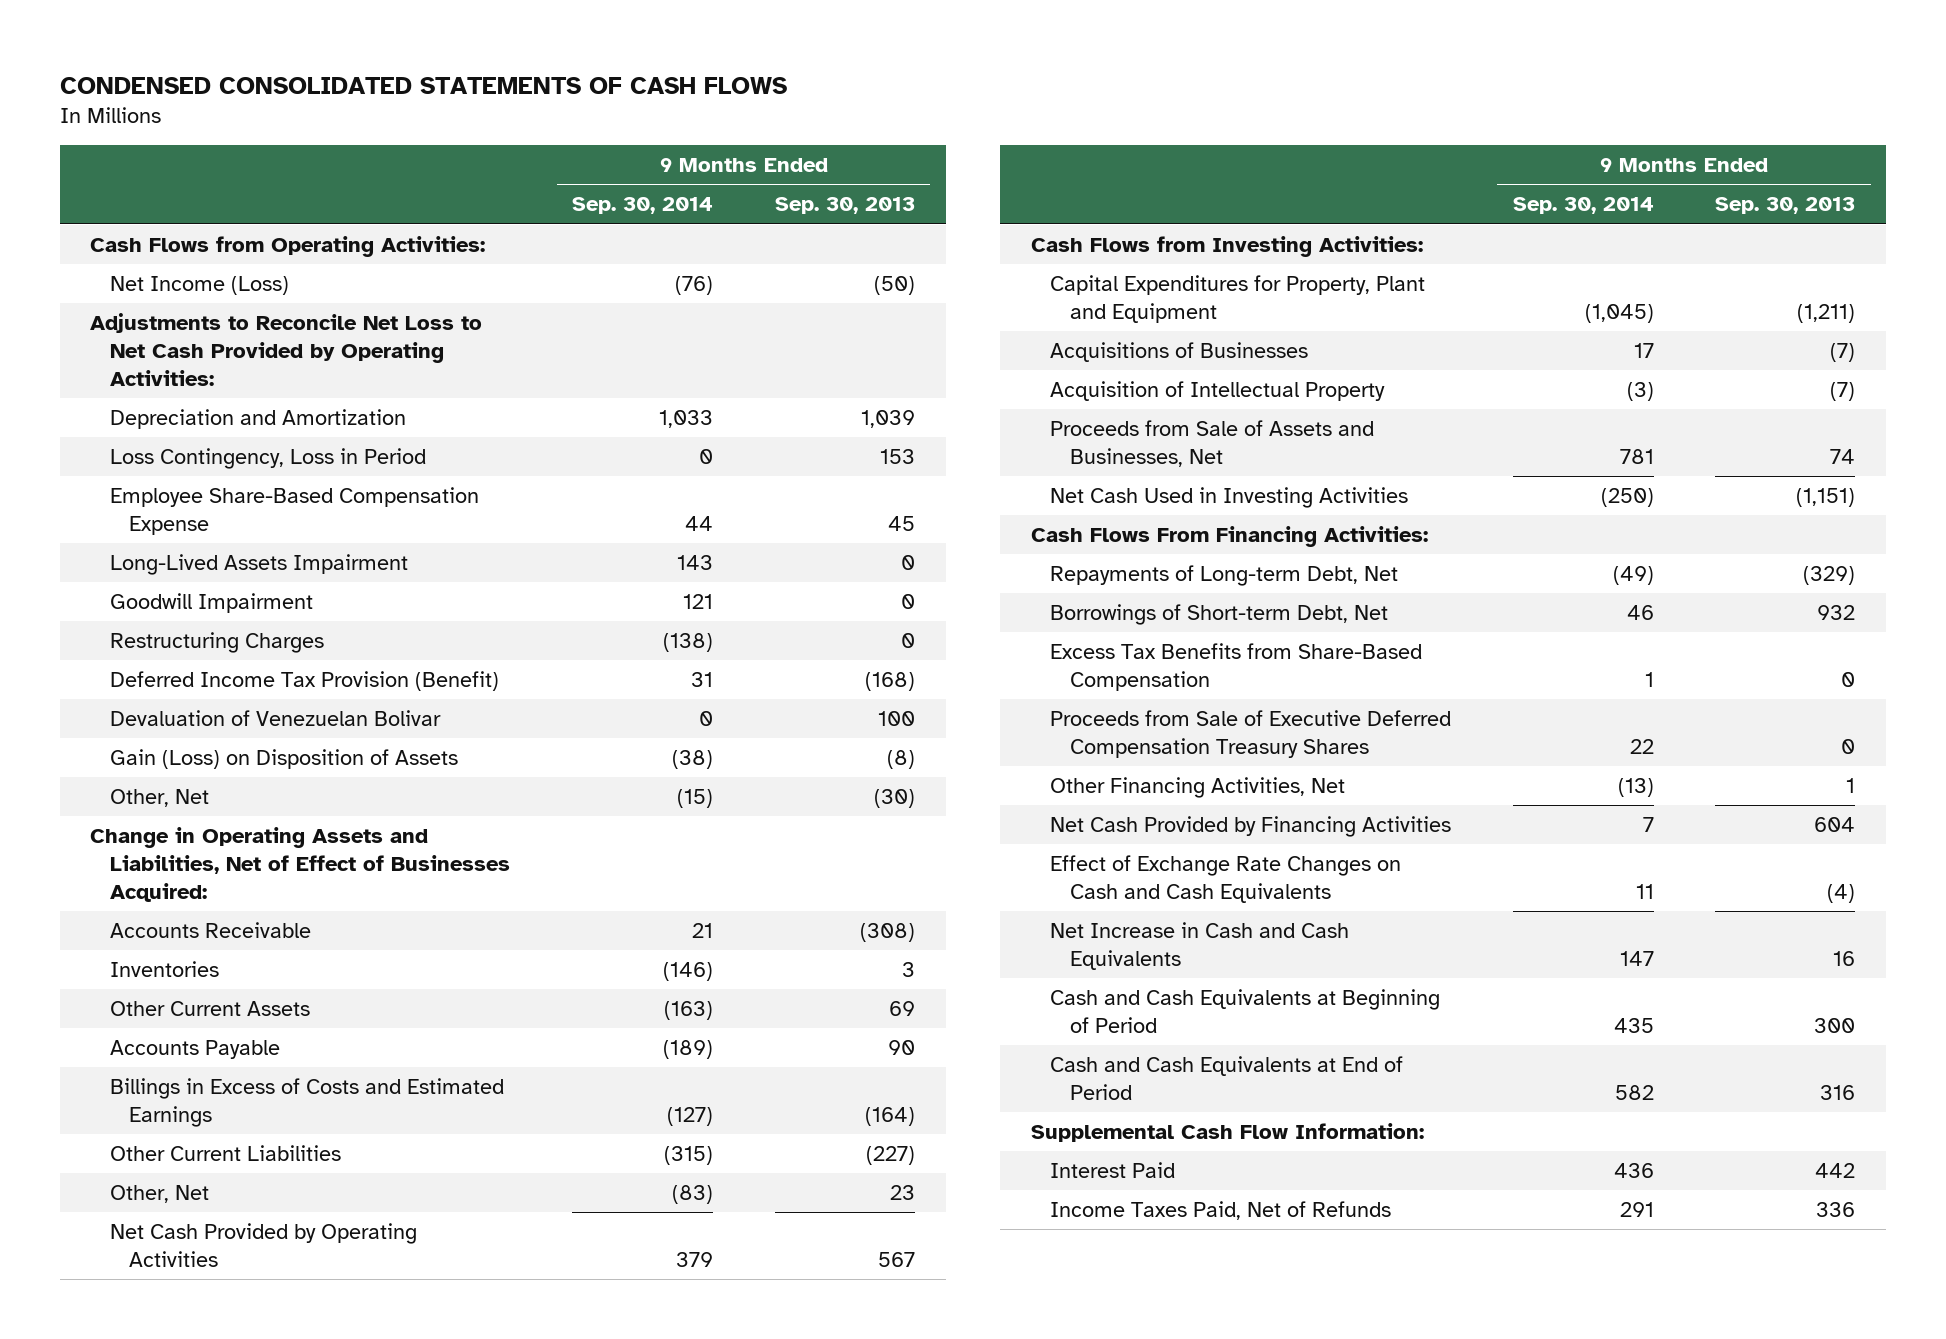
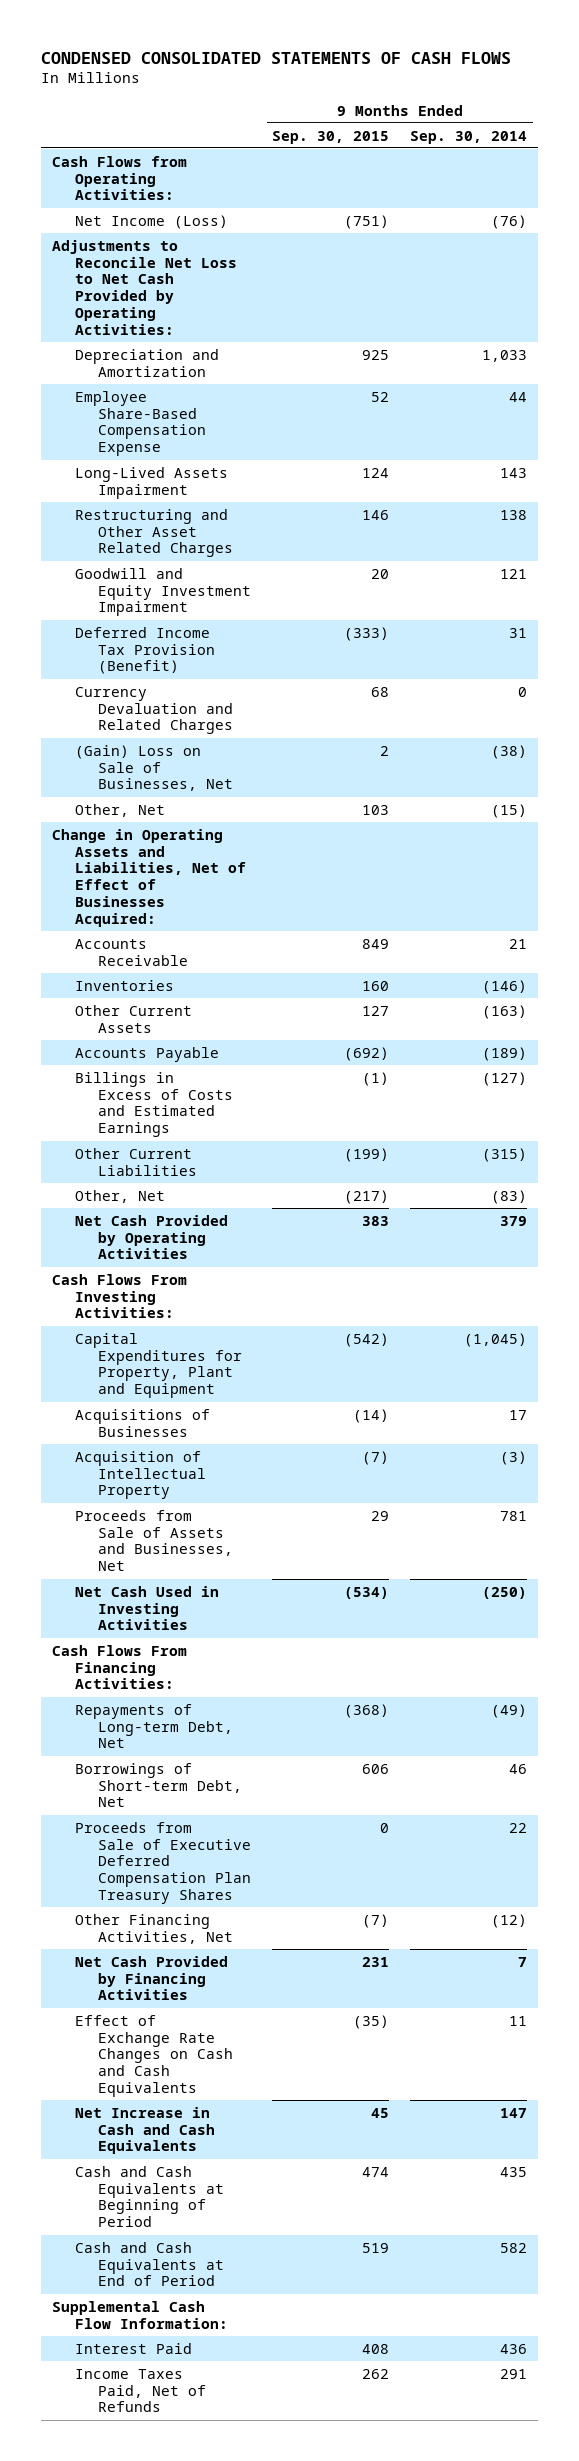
[774,197,915,215] Sep. 30, 2013 -> none
none -> [271,130,389,144] Sep. 30, 2015
[109,448,426,470] Loss Contingency, Loss in Period -> none
[109,632,324,654] Restructuring Charges -> none
none -> [74,508,233,558] Restructuring and Other Asset Related Charges
[109,593,313,614] Goodwill Impairment -> [74,567,251,617] Goodwill and Equity Investment Impairment
[109,710,441,727] Devaluation of Venezuelan Bolivar -> [74,686,233,735] Currency Devaluation and Related Charges
[109,749,458,770] Gain (Loss) on Disposition of Assets -> [74,744,233,792] (Gain) Loss on Sale of Businesses, Net
[1030,236,1423,258] Cash Flows from Investing Activities: -> [51,1273,187,1319] Cash Flows From Investing Activities:
[1050,643,1423,691] Excess Tax Benefits from Share-Based Compensation -> none
[1050,710,1452,758] Proceeds from Sale of Executive Deferred Compensation Treasury Shares -> [74,1821,251,1905] Proceeds from Sale of Executive Deferred Compensation Plan Treasury Shares
[1617,778,1654,798] (13) -> [491,1913,528,1928] (12)

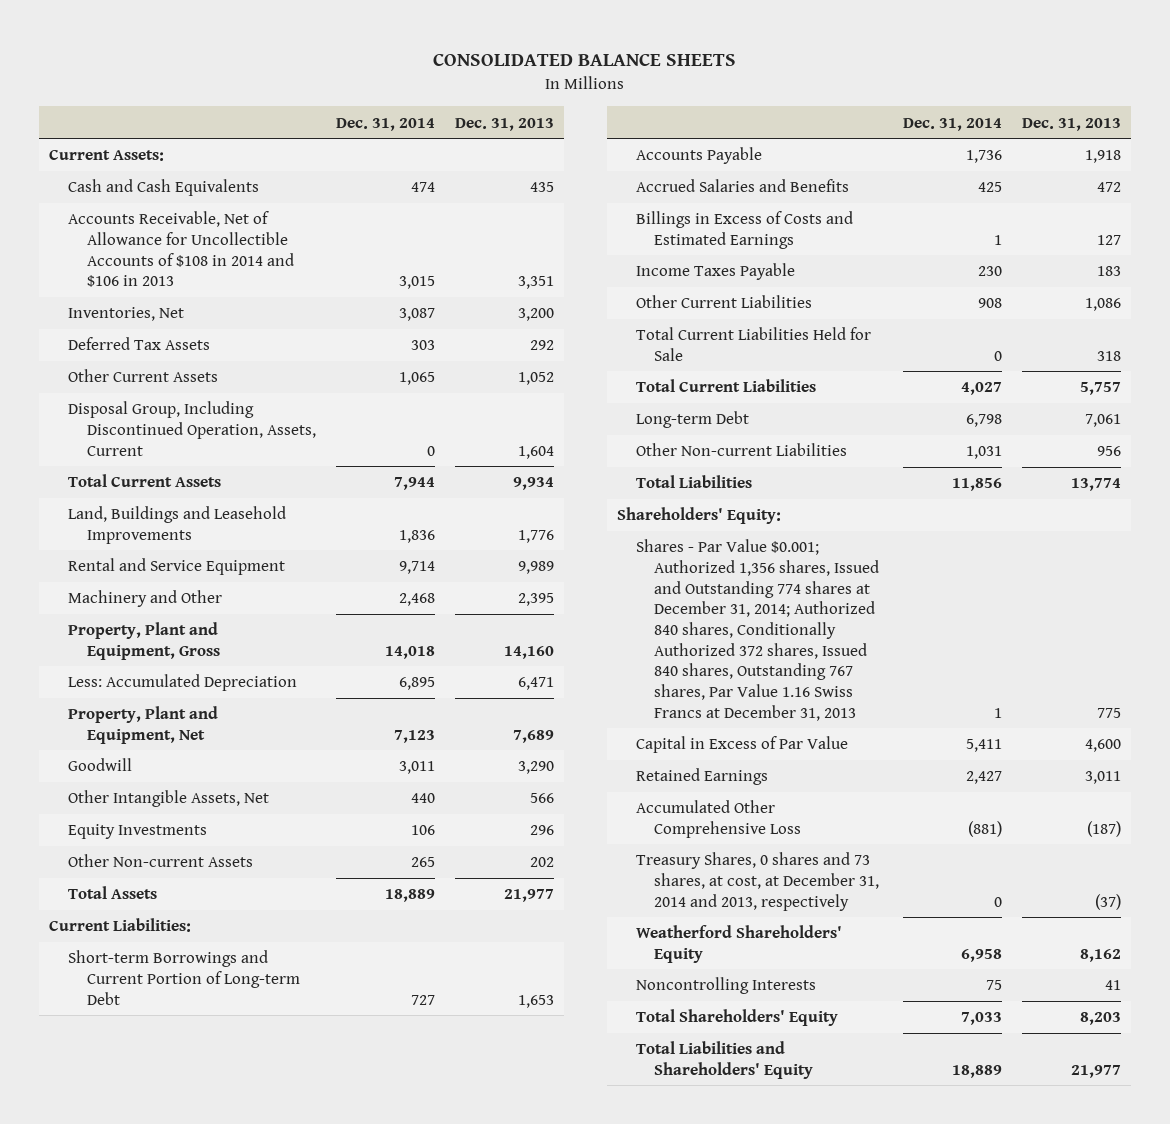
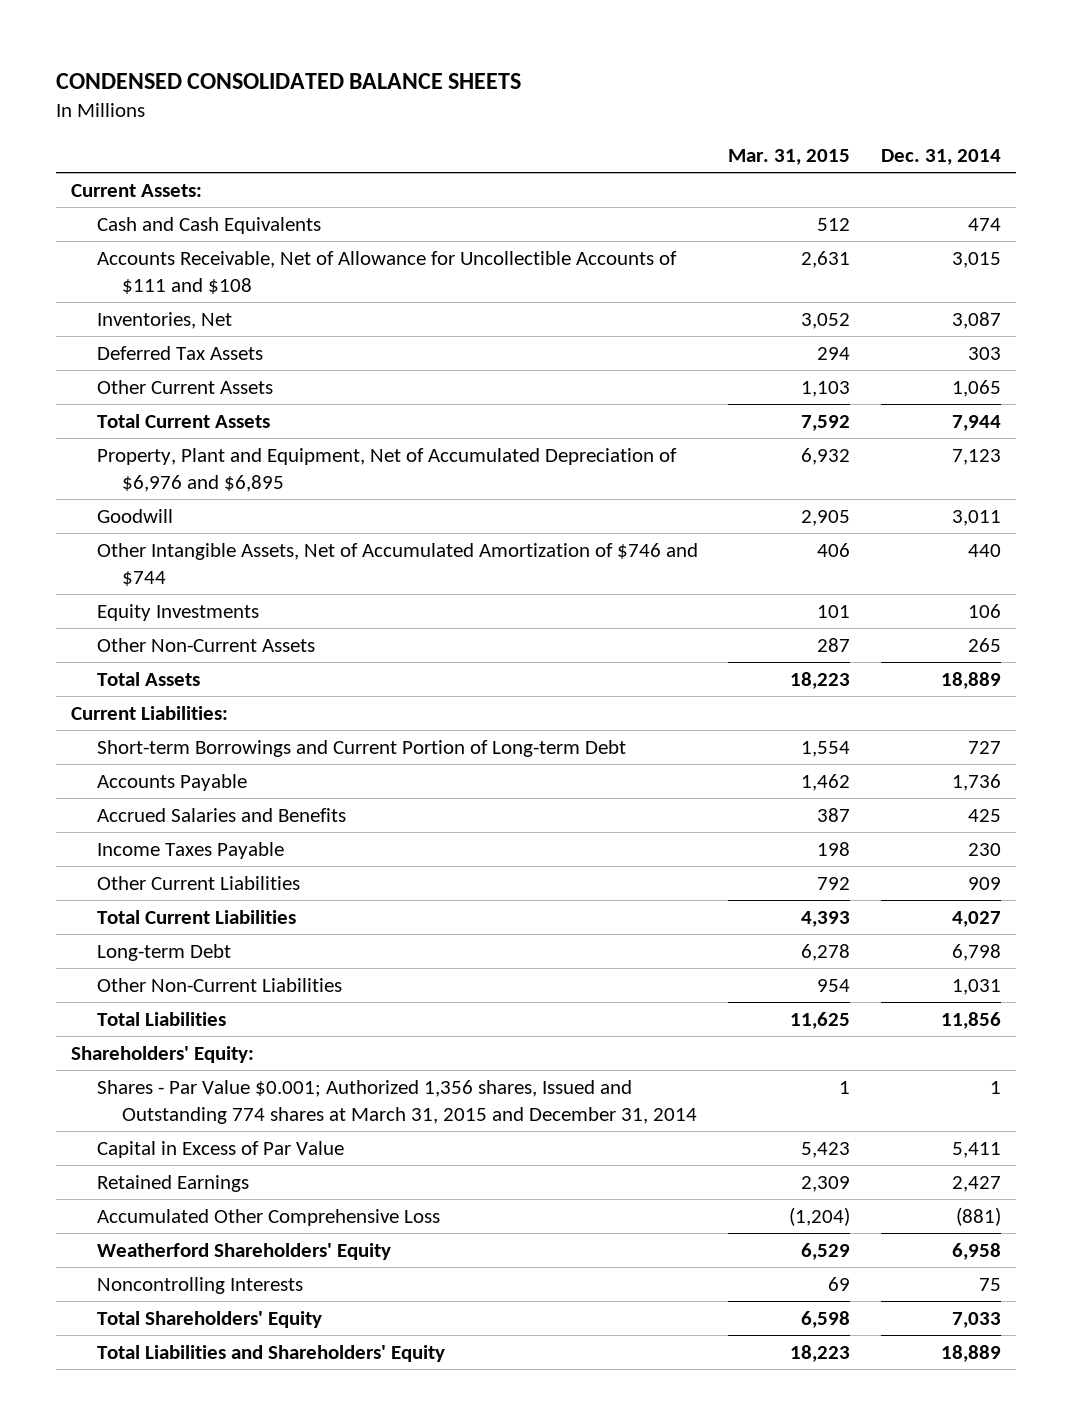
[433,53,737,67] CONSOLIDATED BALANCE SHEETS -> [56,72,522,89] CONDENSED CONSOLIDATED BALANCE SHEETS
[454,117,554,131] Dec. 31, 2013 -> none
none -> [728,148,851,165] Mar. 31, 2015
[68,211,295,288] Accounts Receivable, Net of Allowance for Uncollectible Accounts of $108 in 2014 and $106 in 2013 -> [96,250,677,295] Accounts Receivable, Net of Allowance for Uncollectible Accounts of $111 and $108
[68,401,317,456] Disposal Group, Including Discontinued Operation, Assets, Current -> none
[68,506,287,544] Land, Buildings and Leasehold Improvements -> none
[68,558,286,576] Rental and Service Equipment -> none
[68,590,223,608] Machinery and Other -> none
[68,622,221,660] Property, Plant and Equipment, Gross -> none
[68,674,298,692] Less: Accumulated Depreciation -> none
[68,706,219,744] Property, Plant and Equipment, Net -> [96,447,677,493] Property, Plant and Equipment, Net of Accumulated Depreciation of $6,976 and $6,895
[68,790,270,808] Other Intangible Assets, Net -> [96,542,698,587] Other Intangible Assets, Net of Accumulated Amortization of $746 and $744
[68,854,254,868] Other Non-current Assets -> [96,637,315,652] Other Non-Current Assets
[635,211,853,249] Billings in Excess of Costs and Estimated Earnings -> none
[635,327,871,361] Total Current Liabilities Held for Sale -> none
[978,298,1003,309] 908 -> [967,876,1001,890] 909
[635,443,847,457] Other Non-current Liabilities -> [96,977,342,992] Other Non-Current Liabilities
[635,539,880,721] Shares - Par Value $0.001; Authorized 1,356 shares, Issued and Outstanding 774 shares at December 31, 2014; Authorized 840 shares, Conditionally Authorized 372 shares, Issued 840 shares, Outstanding 767 shares, Par Value 1.16 Swiss Francs at December 31, 2013 -> [96,1079,698,1125] Shares - Par Value $0.001; Authorized 1,356 shares, Issued and Outstanding 774 shares at March 31, 2015 and December 31, 2014
[635,852,880,911] Treasury Shares, 0 shares and 73 shares, at cost, at December 31, 2014 and 2013, respectively -> none

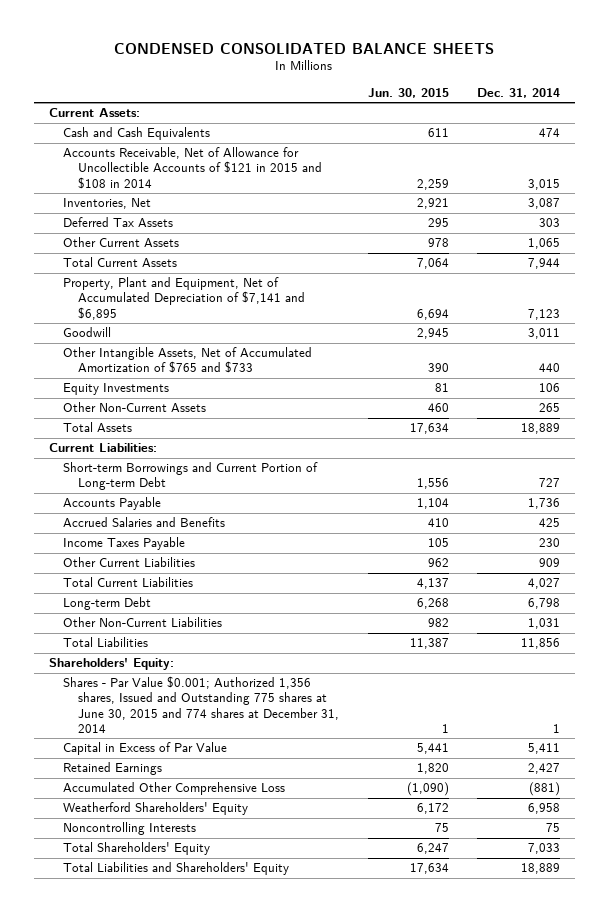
[728,148,851,165] Mar. 31, 2015 -> none
none -> [367,87,449,98] Jun. 30, 2015
[96,250,677,295] Accounts Receivable, Net of Allowance for Uncollectible Accounts of $111 and $108 -> [63,147,323,189] Accounts Receivable, Net of Allowance for Uncollectible Accounts of $121 in 2015 and $108 in 2014
[96,447,677,493] Property, Plant and Equipment, Net of Accumulated Depreciation of $6,976 and $6,895 -> [63,277,306,320] Property, Plant and Equipment, Net of Accumulated Depreciation of $7,141 and $6,895
[96,542,698,587] Other Intangible Assets, Net of Accumulated Amortization of $746 and $744 -> [63,347,313,374] Other Intangible Assets, Net of Accumulated Amortization of $765 and $733
[96,1079,698,1125] Shares - Par Value $0.001; Authorized 1,356 shares, Issued and Outstanding 774 shares at March 31, 2015 and December 31, 2014 -> [63,676,340,733] Shares - Par Value $0.001; Authorized 1,356 shares, Issued and Outstanding 775 shares at June 30, 2015 and 774 shares at December 31, 2014

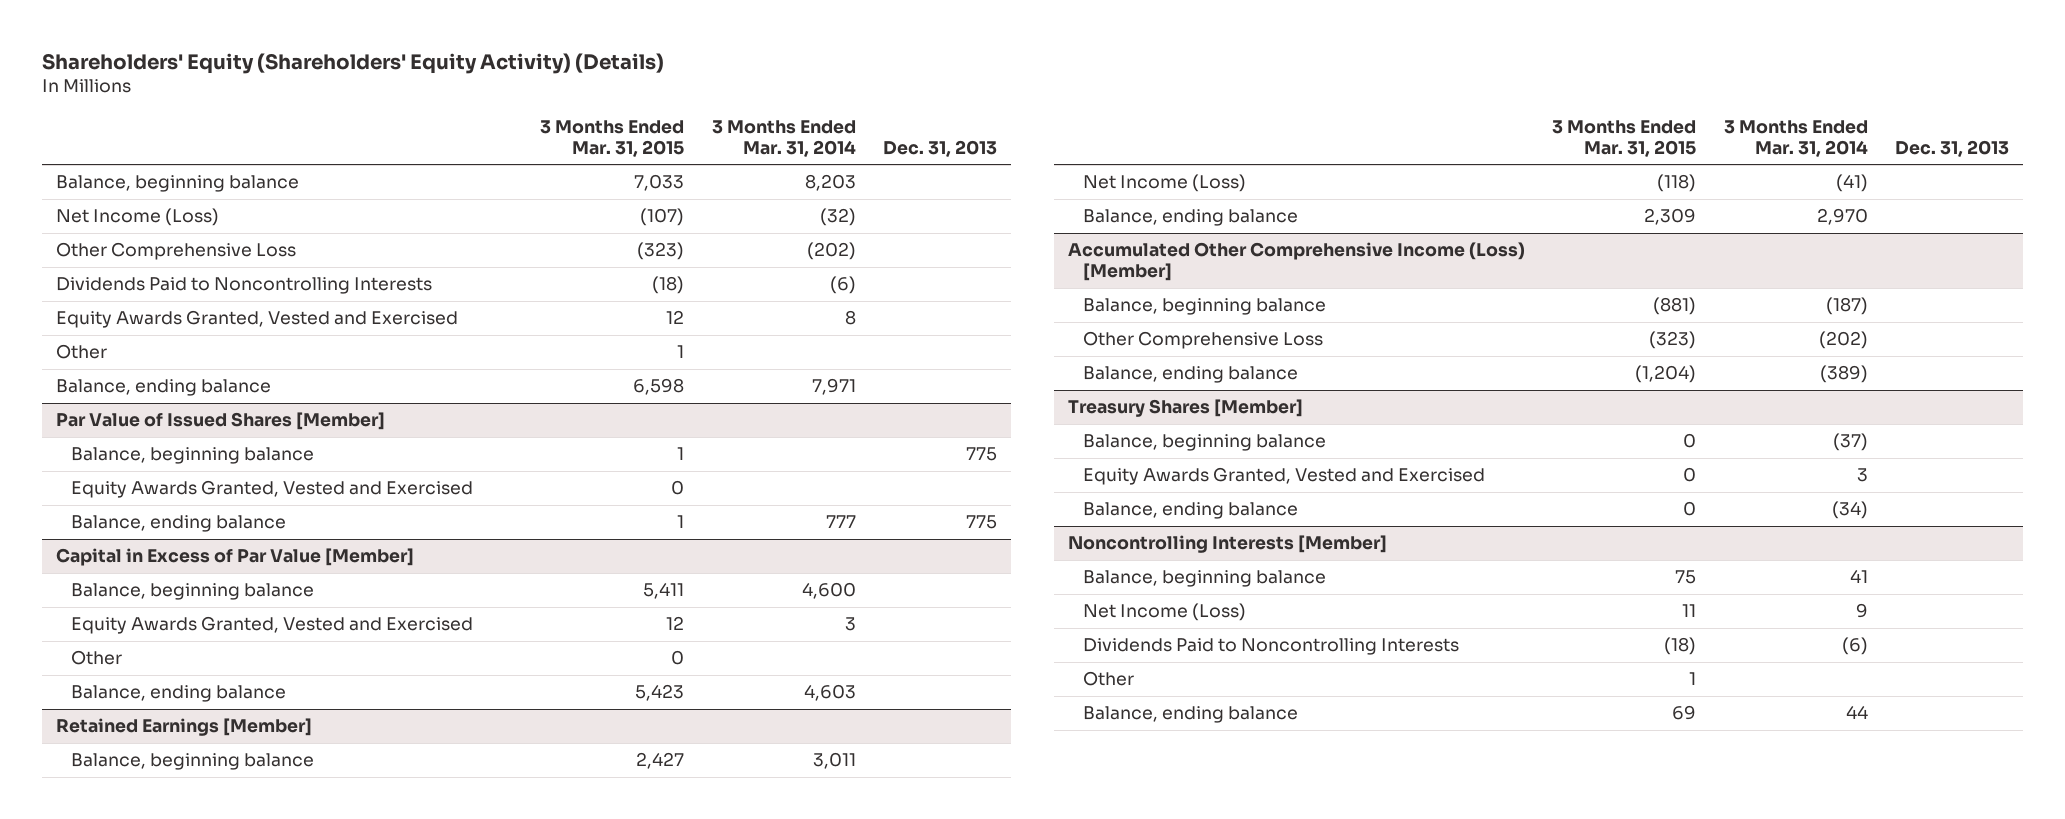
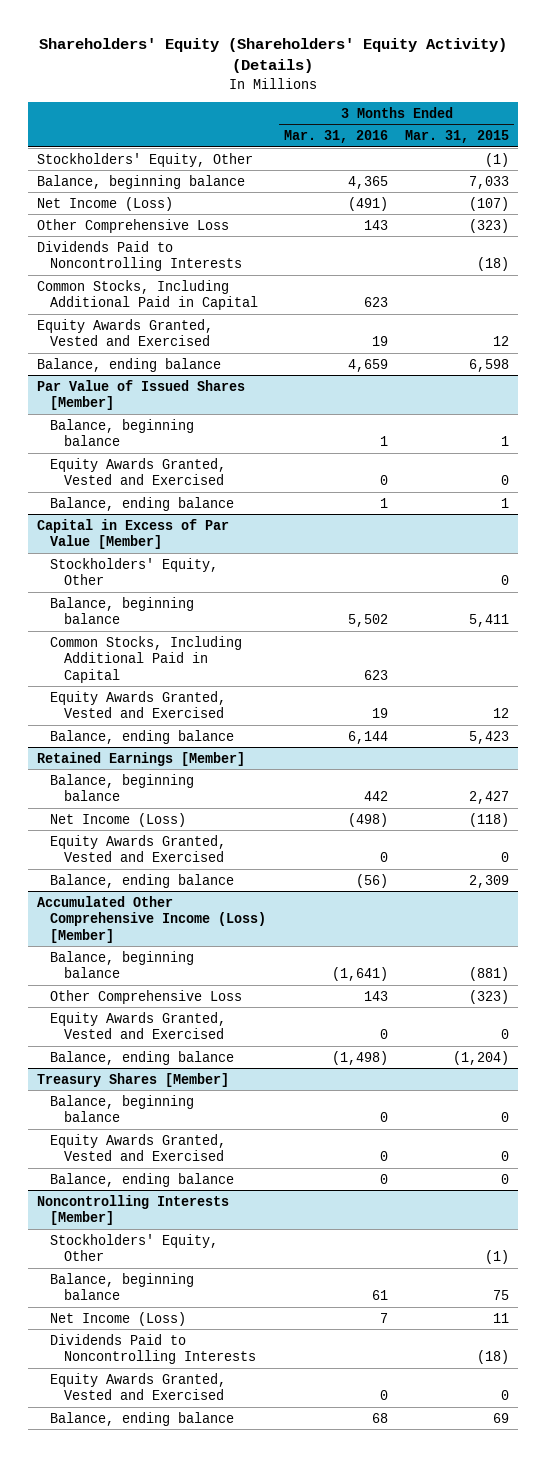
[711,119,856,157] 3 Months Ended Mar. 31, 2014 -> none
[883,139,998,157] Dec. 31, 2013 -> none
none -> [283,130,388,144] Mar. 31, 2016
none -> [36,152,253,167] Stockholders' Equity, Other
none -> [36,279,259,311] Common Stocks, Including Additional Paid in Capital
[55,344,107,360] Other -> none
none -> [50,557,219,586] Stockholders' Equity, Other
none -> [50,635,243,683] Common Stocks, Including Additional Paid in Capital
[70,650,122,666] Other -> none
none -> [50,834,227,863] Equity Awards Granted, Vested and Exercised
none -> [50,1011,227,1040] Equity Awards Granted, Vested and Exercised
none -> [50,1233,219,1262] Stockholders' Equity, Other
[1082,671,1134,687] Other -> none
none -> [50,1372,227,1401] Equity Awards Granted, Vested and Exercised

